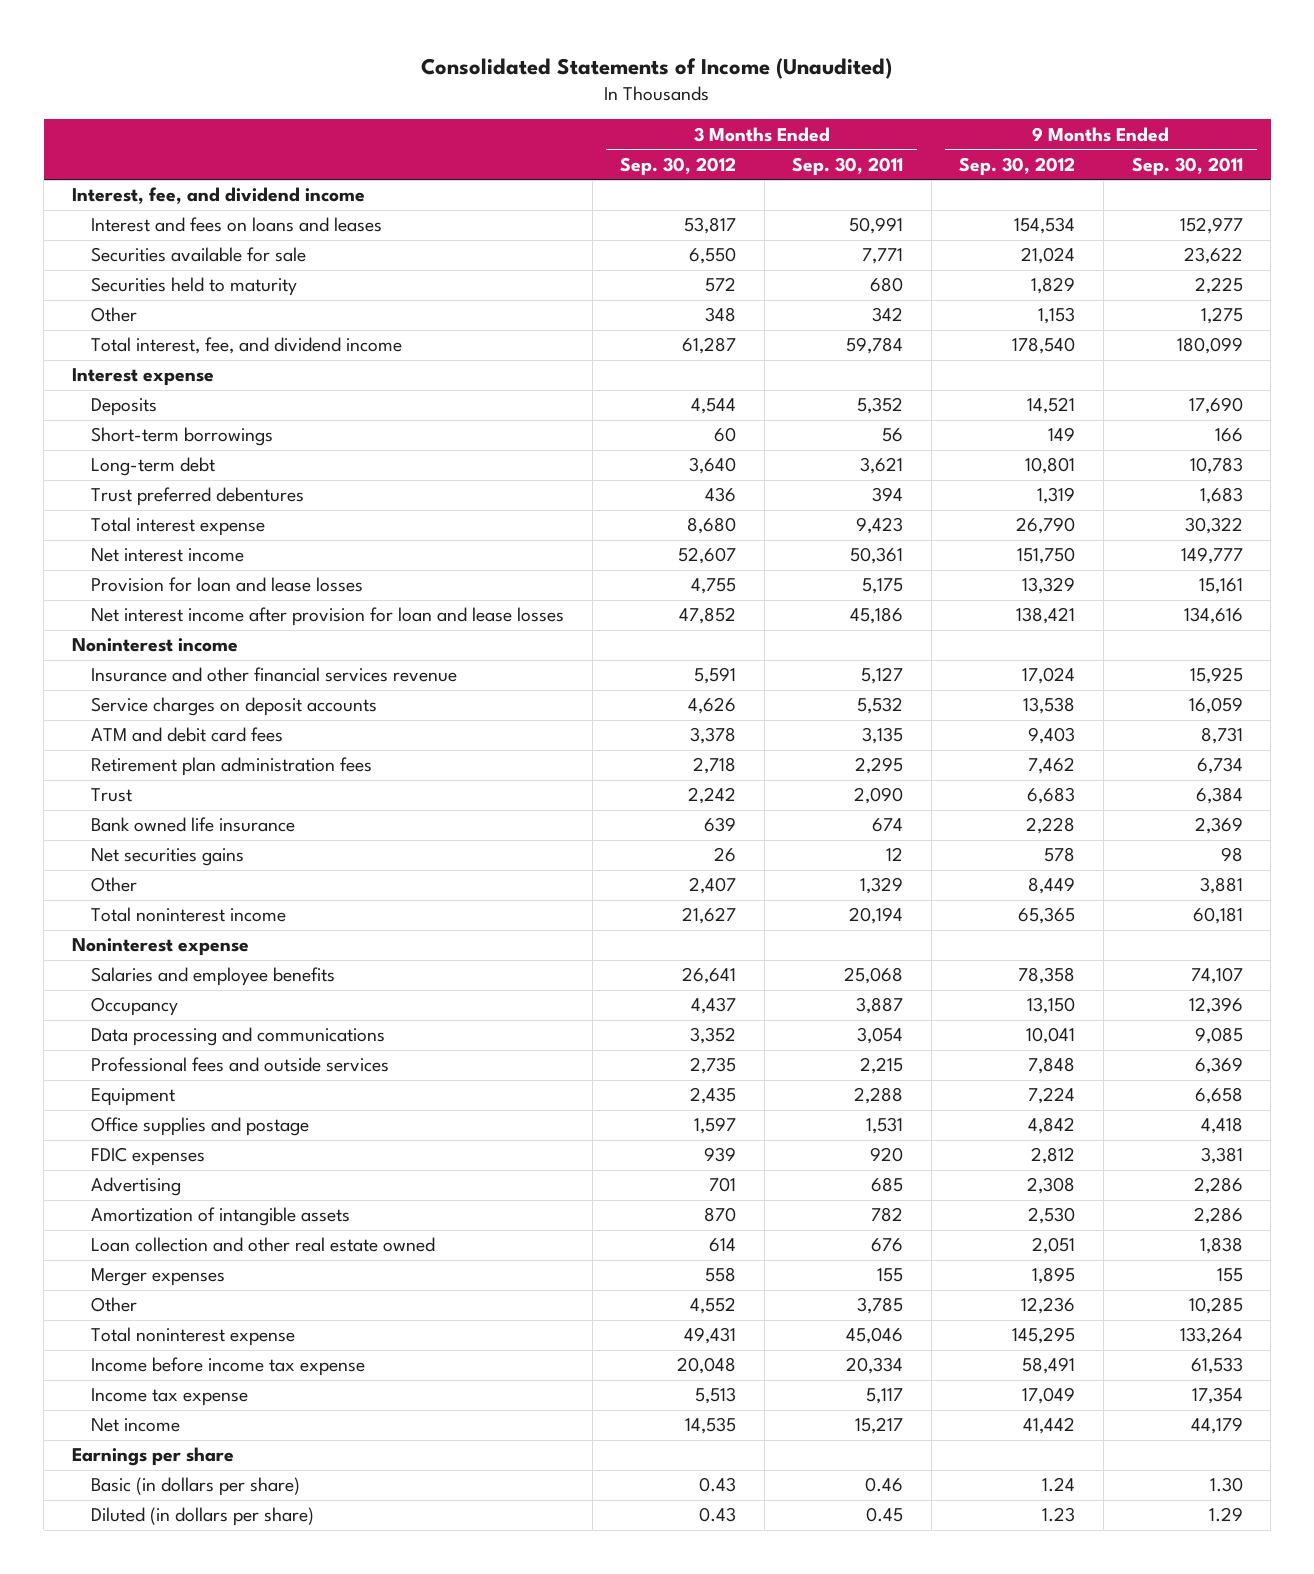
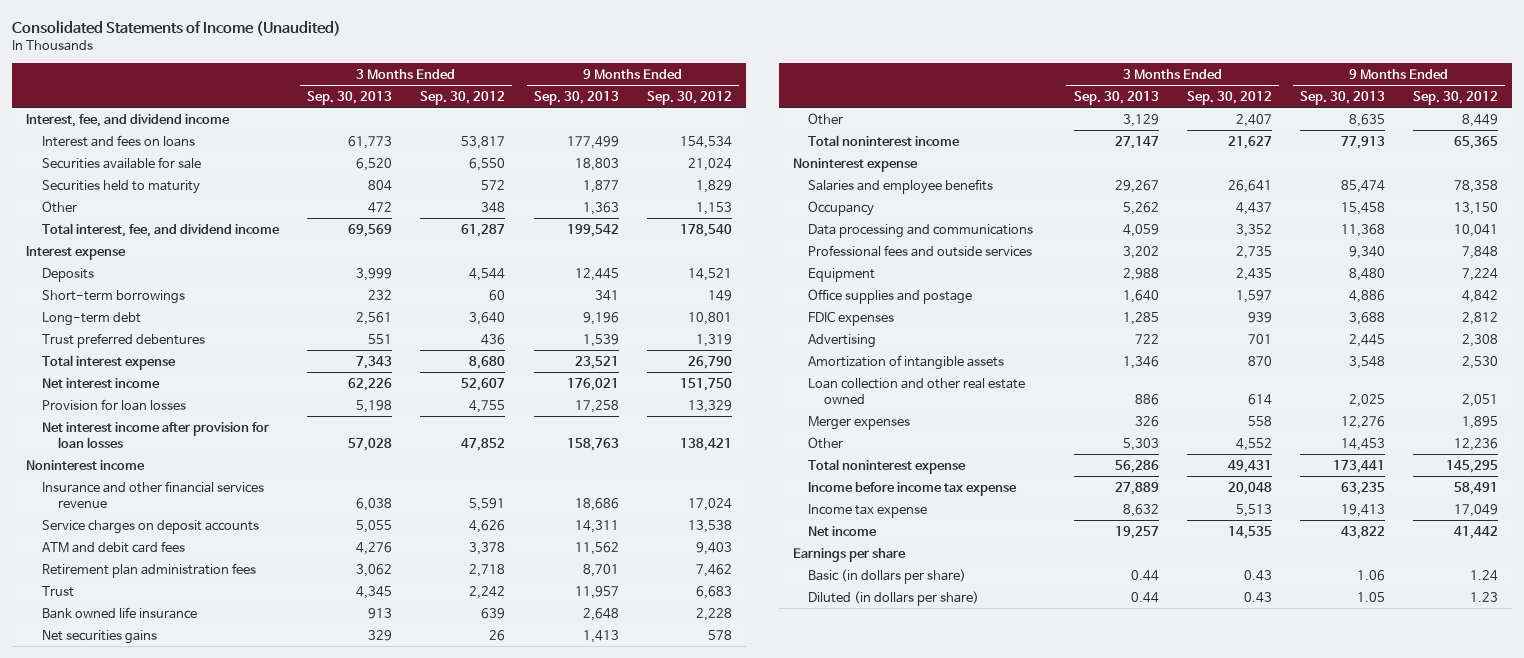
[792,156,904,176] Sep. 30, 2011 -> none
[1131,156,1243,176] Sep. 30, 2011 -> none
none -> [307,91,393,106] Sep. 30, 2013
none -> [533,91,619,106] Sep. 30, 2013
[91,217,383,233] Interest and fees on loans and leases -> [42,134,196,147] Interest and fees on loans
[91,577,364,593] Provision for loan and lease losses -> [42,398,187,411] Provision for loan losses
[91,607,565,627] Net interest income after provision for loan and lease losses -> [42,421,270,449] Net interest income after provision for loan losses

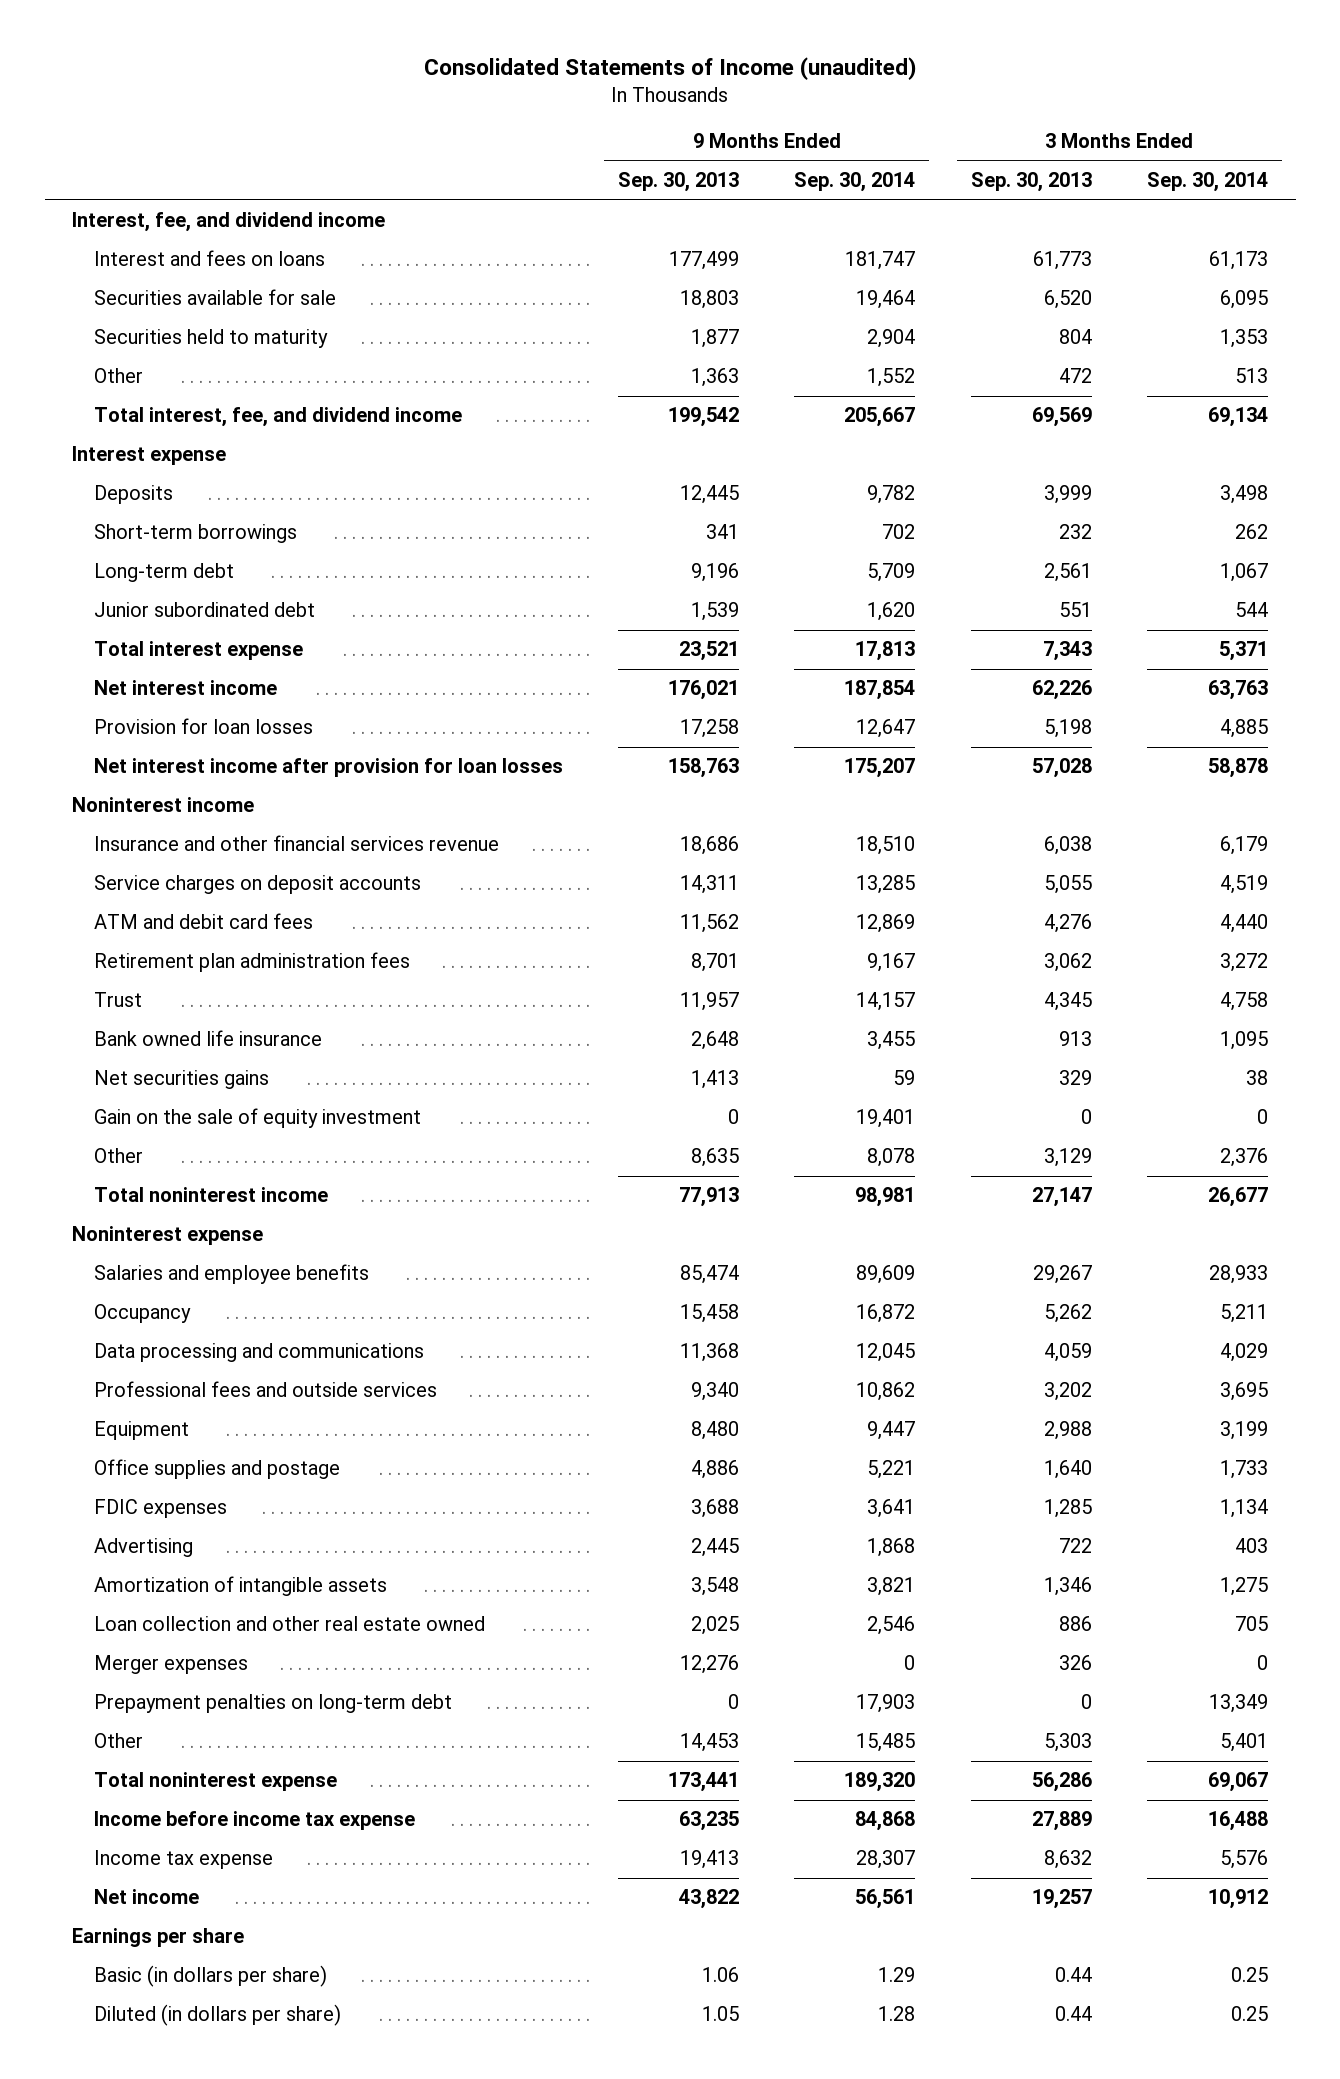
[12,19,342,36] Consolidated Statements of Income (Unaudited) -> [424,57,917,81] Consolidated Statements of Income (unaudited)
[420,91,506,106] Sep. 30, 2012 -> none
[646,91,732,106] Sep. 30, 2012 -> none
none -> [794,172,916,193] Sep. 30, 2014
none -> [1147,172,1269,193] Sep. 30, 2014
[42,332,206,348] Trust preferred debentures -> [93,602,315,618] Junior subordinated debt
none -> [93,1108,421,1129] Gain on the sale of equity investment
none -> [93,1694,452,1714] Prepayment penalties on long-term debt

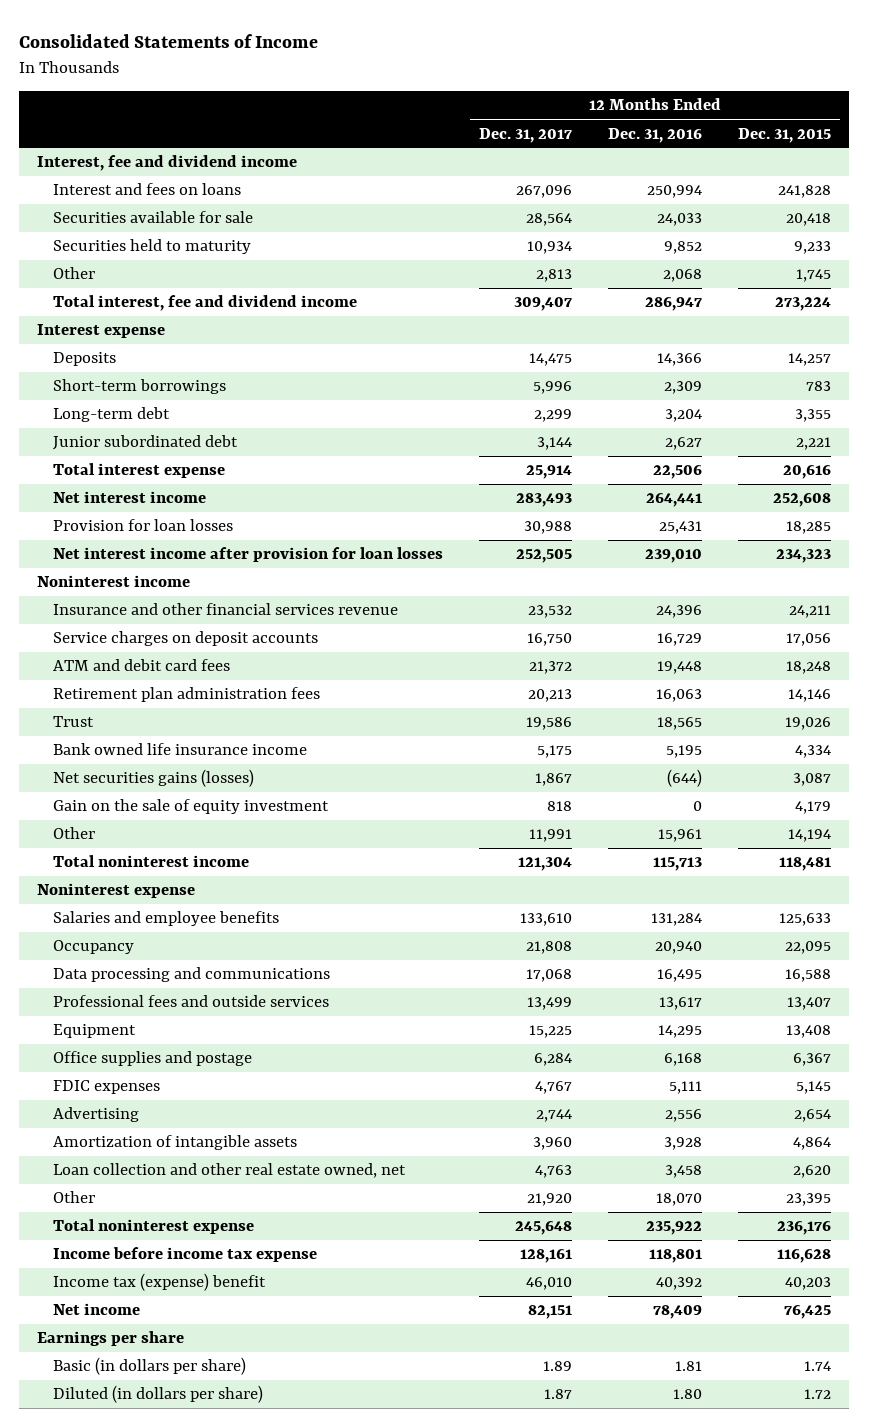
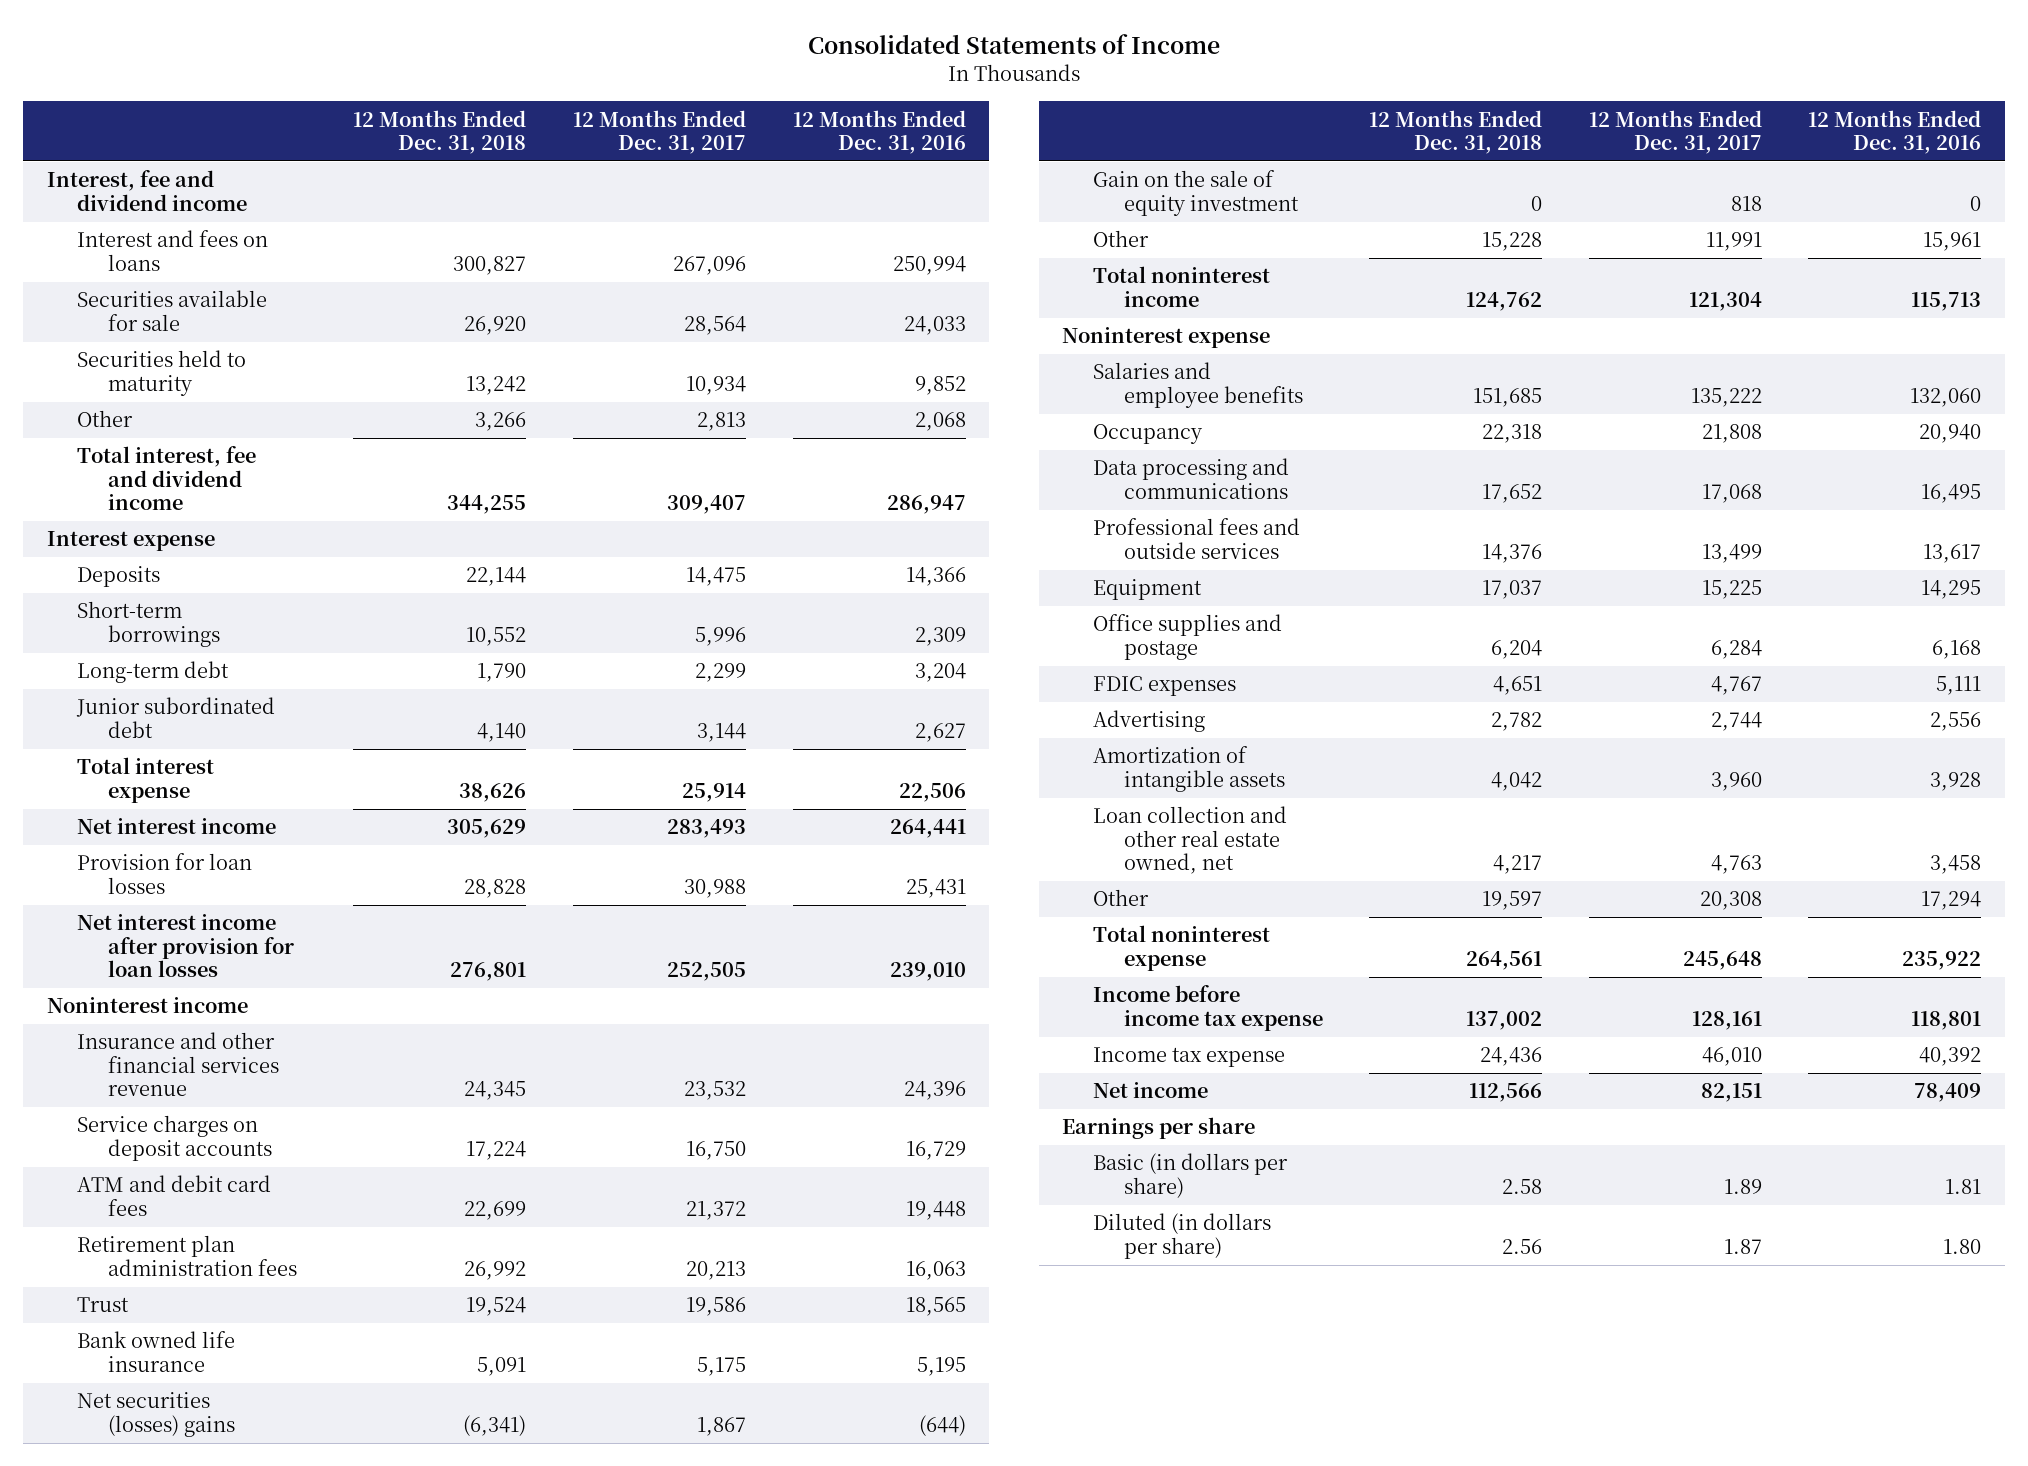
[738,127,832,143] Dec. 31, 2015 -> none
none -> [353,109,527,155] 12 Months Ended Dec. 31, 2018
[53,743,308,756] Bank owned life insurance income -> [77,1331,236,1372] Bank owned life insurance
[53,769,255,788] Net securities gains (losses) -> [77,1392,235,1437] Net securities (losses) gains
[520,913,573,927] 133,610 -> [1690,387,1762,407] 135,222
[651,913,703,927] 131,284 -> [1910,387,1982,407] 132,060
[527,1193,573,1207] 21,920 -> [1699,891,1762,911] 20,308
[656,1193,703,1207] 18,070 -> [1921,891,1982,911] 17,294
[53,1273,267,1292] Income tax (expense) benefit -> [1092,1047,1285,1068] Income tax expense

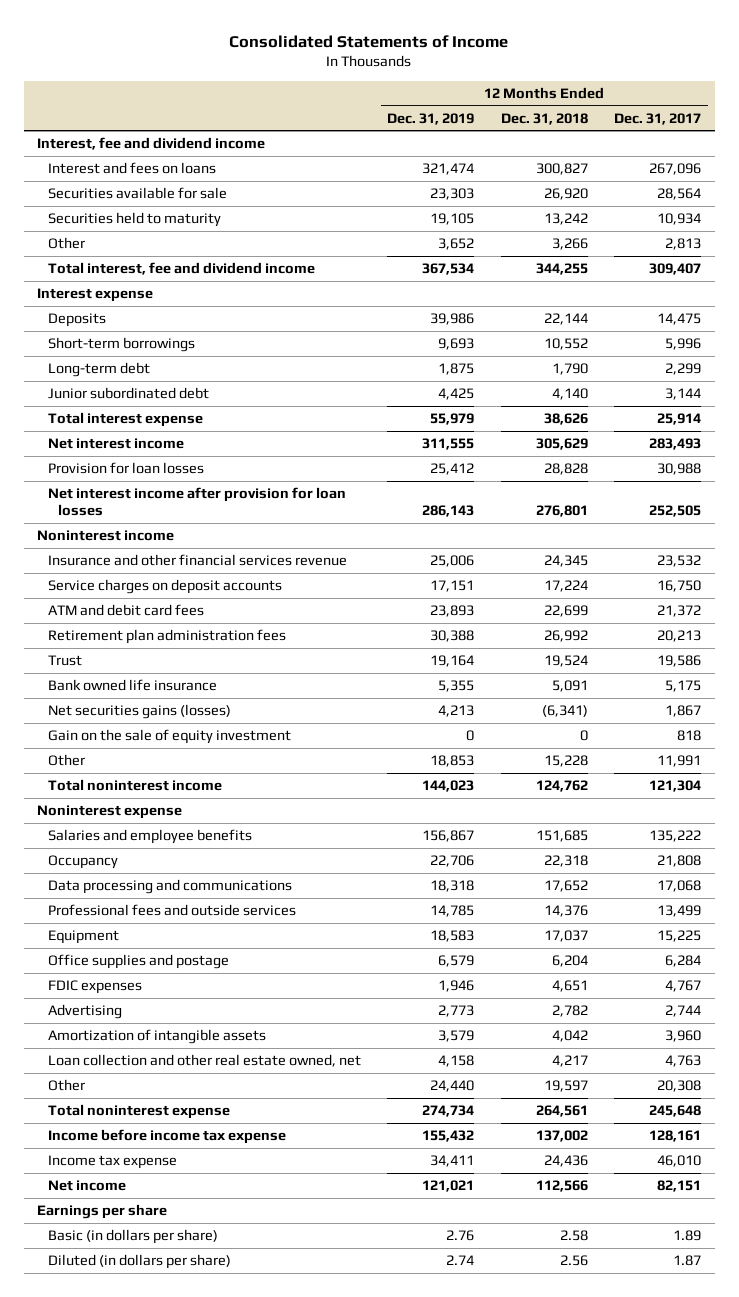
[792,109,966,155] 12 Months Ended Dec. 31, 2016 -> none
none -> [387,112,475,125] Dec. 31, 2019
[77,1392,235,1437] Net securities (losses) gains -> [47,704,231,720] Net securities gains (losses)

